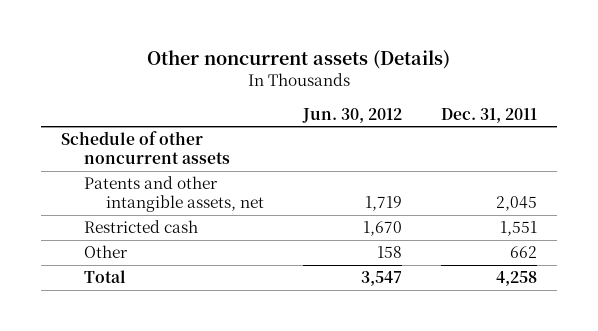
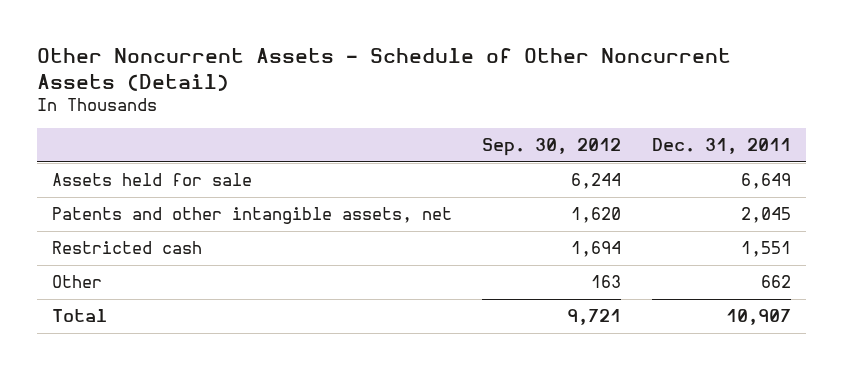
[147,50,451,70] Other noncurrent assets (Details) -> [36,47,731,91] Other Noncurrent Assets - Schedule of Other Noncurrent Assets (Detail)
[302,107,403,123] Jun. 30, 2012 -> none
none -> [482,138,622,157] Sep. 30, 2012
[60,131,230,165] Schedule of other noncurrent assets -> none
none -> [52,173,253,187] Assets held for sale
[496,271,538,287] 4,258 -> [725,309,791,326] 10,907

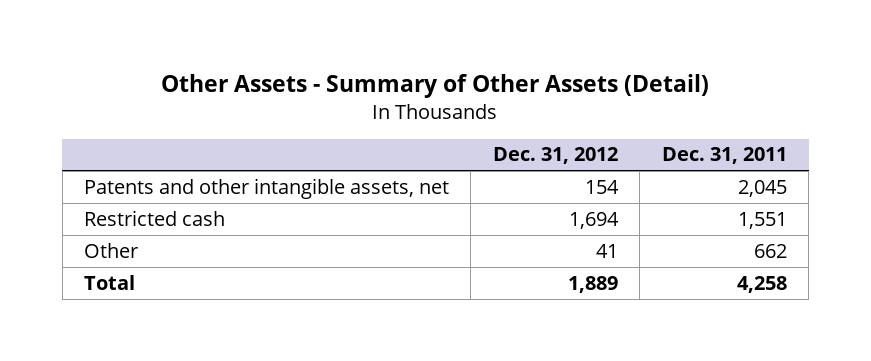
[36,47,731,91] Other Noncurrent Assets - Schedule of Other Noncurrent Assets (Detail) -> [161,74,710,99] Other Assets - Summary of Other Assets (Detail)
[482,138,622,157] Sep. 30, 2012 -> none
none -> [492,147,618,165] Dec. 31, 2012
[52,173,253,187] Assets held for sale -> none
[725,309,791,326] 10,907 -> [736,275,787,293] 4,258

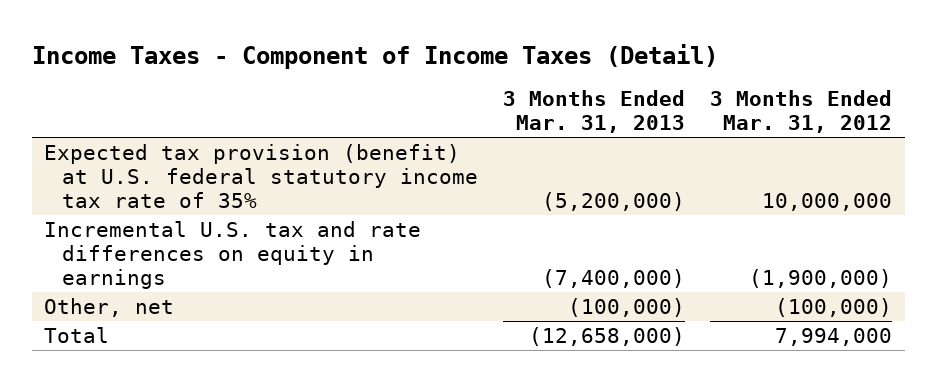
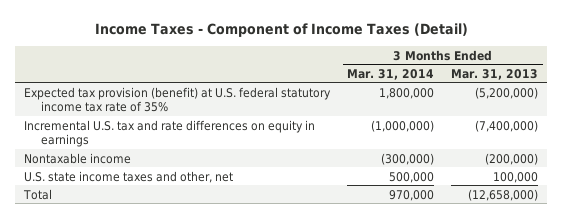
[710,90,893,133] 3 Months Ended Mar. 31, 2012 -> none
none -> [347,68,435,80] Mar. 31, 2014
[44,298,175,318] Other, net -> none
none -> [23,152,131,164] Nontaxable income
none -> [23,170,233,183] U.S. state income taxes and other, net

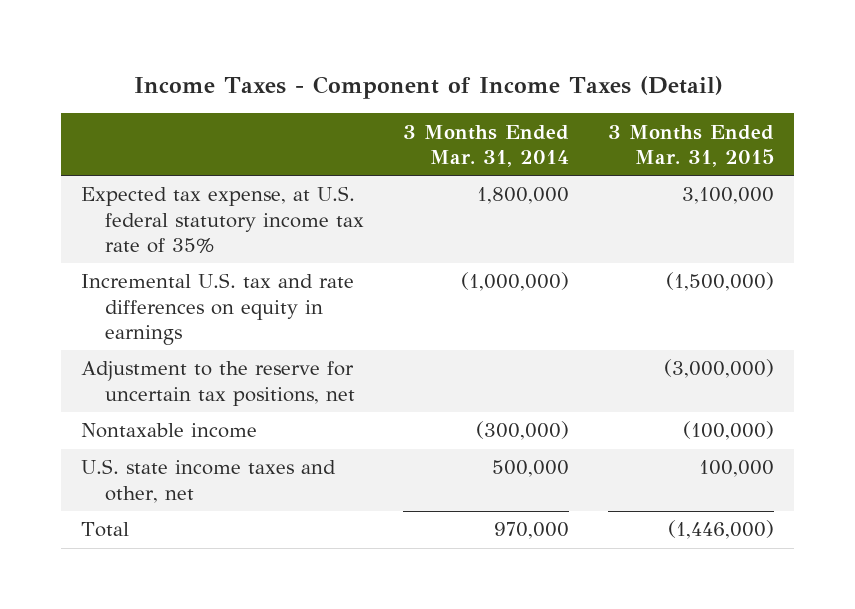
[451,68,539,80] Mar. 31, 2013 -> none
none -> [608,124,775,167] 3 Months Ended Mar. 31, 2015
[23,86,331,112] Expected tax provision (benefit) at U.S. federal statutory income tax rate of 35% -> [80,186,365,253] Expected tax expense, at U.S. federal statutory income tax rate of 35%
none -> [80,361,356,406] Adjustment to the reserve for uncertain tax positions, net

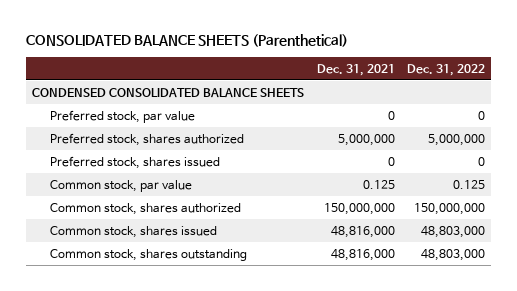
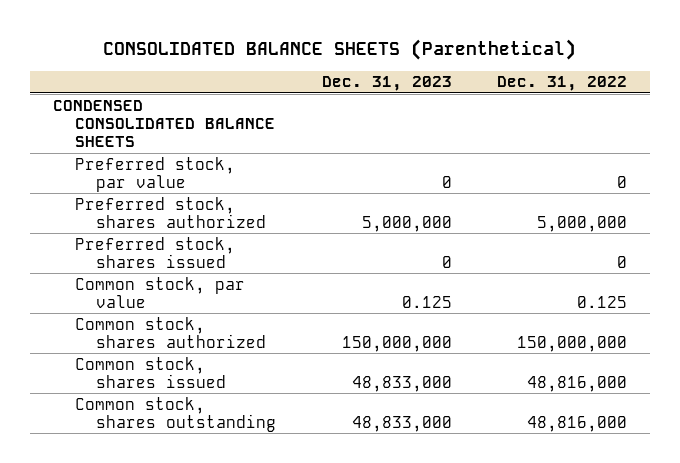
[316,63,395,76] Dec. 31, 2021 -> none
none -> [321,76,452,92] Dec. 31, 2023
[420,225,485,238] 48,803,000 -> [527,375,628,392] 48,816,000
[420,248,485,261] 48,803,000 -> [527,415,628,432] 48,816,000

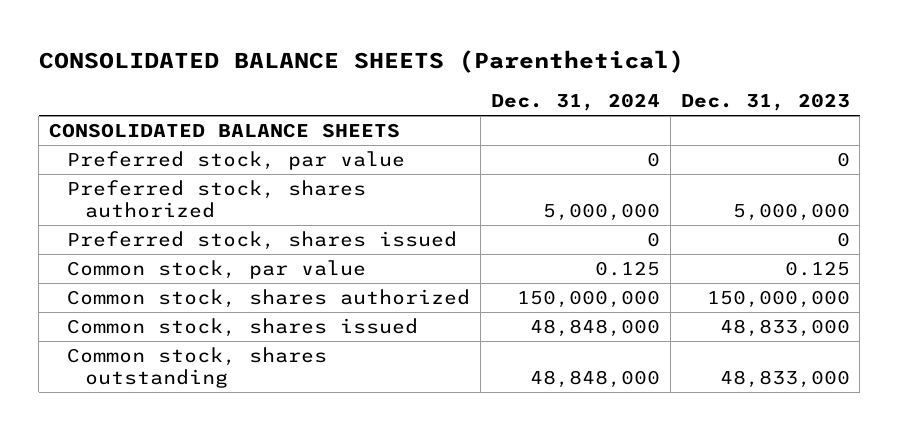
[497,76,628,92] Dec. 31, 2022 -> none
none -> [490,93,660,112] Dec. 31, 2024
[52,99,275,148] CONDENSED CONSOLIDATED BALANCE SHEETS -> [48,123,400,139] CONSOLIDATED BALANCE SHEETS

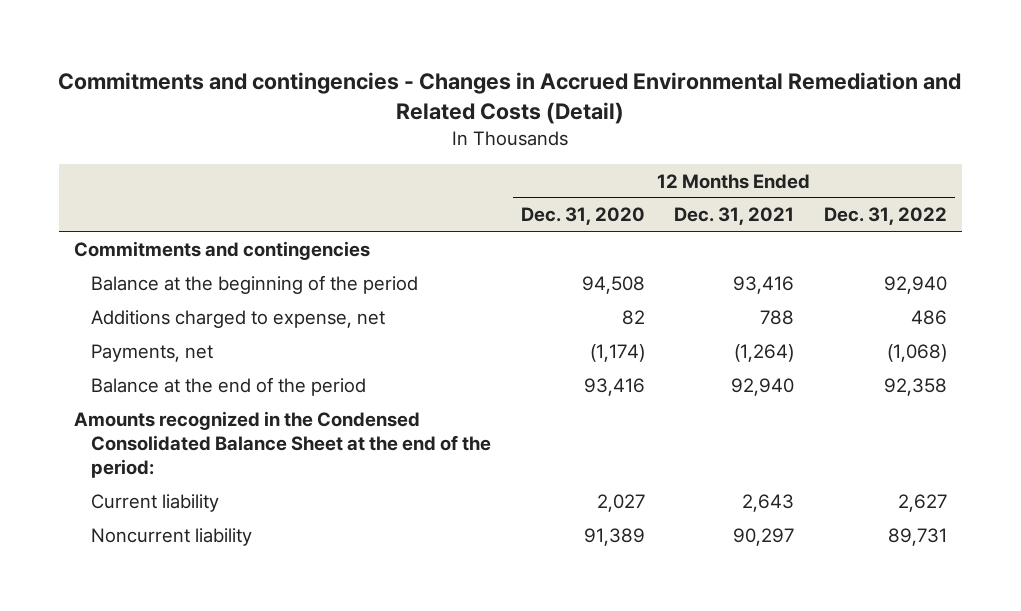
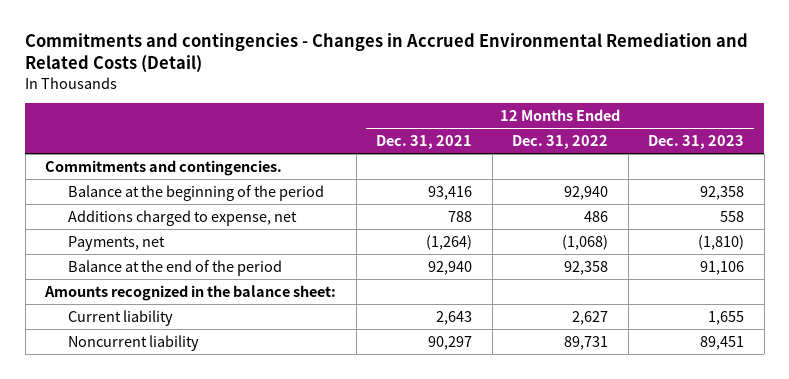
[520,207,645,226] Dec. 31, 2020 -> none
none -> [648,134,745,149] Dec. 31, 2023
[73,240,370,260] Commitments and contingencies -> [45,159,283,176] Commitments and contingencies.
[73,410,491,478] Amounts recognized in the Condensed Consolidated Balance Sheet at the end of the period: -> [44,284,337,301] Amounts recognized in the balance sheet:

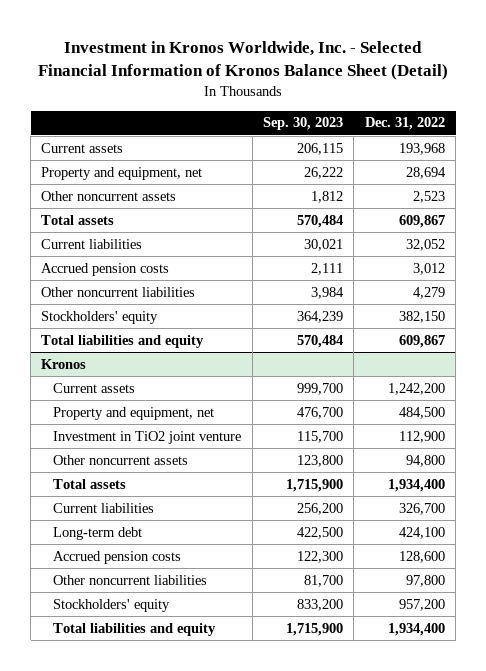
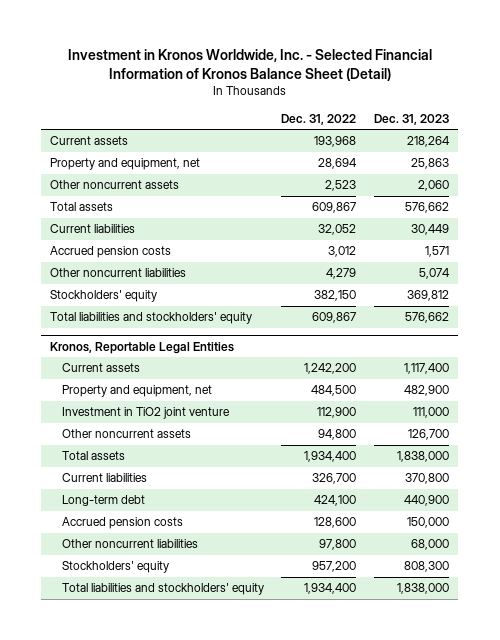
[263,117,344,131] Sep. 30, 2023 -> none
none -> [374,113,450,125] Dec. 31, 2023
[41,358,87,369] Kronos -> none
[41,334,205,348] Total liabilities and equity -> [50,312,253,325] Total liabilities and stockholders' equity
none -> [50,341,235,354] Kronos, Reportable Legal Entities
[53,622,217,636] Total liabilities and equity -> [61,583,264,596] Total liabilities and stockholders' equity

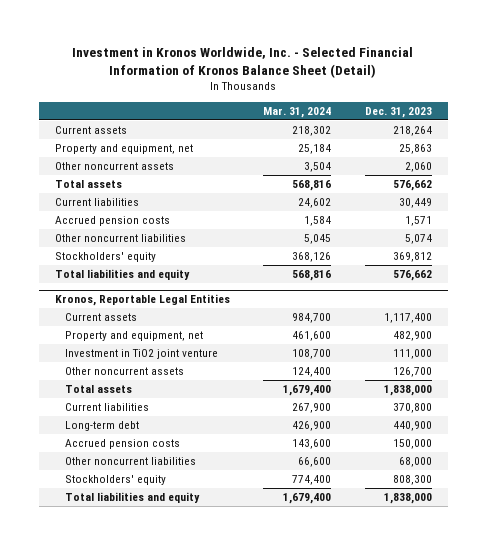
[281,113,357,125] Dec. 31, 2022 -> none
none -> [263,106,332,118] Mar. 31, 2024
[50,312,253,325] Total liabilities and stockholders' equity -> [55,269,191,281] Total liabilities and equity
[61,583,264,596] Total liabilities and stockholders' equity -> [65,492,201,504] Total liabilities and equity

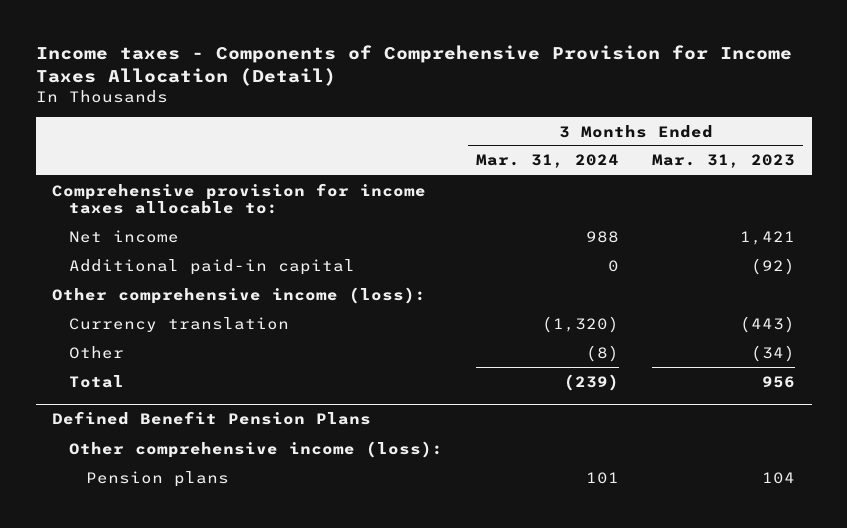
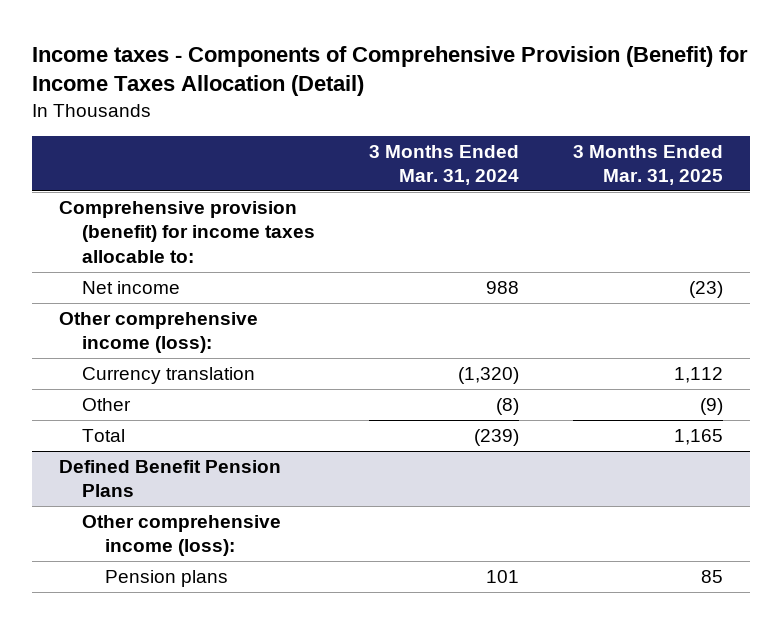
[35,44,792,86] Income taxes - Components of Comprehensive Provision for Income Taxes Allocation (Detail) -> [32,45,749,97] Income taxes - Components of Comprehensive Provision (Benefit) for Income Taxes Allocation (Detail)
[652,154,796,169] Mar. 31, 2023 -> none
none -> [573,144,724,186] 3 Months Ended Mar. 31, 2025
[52,182,427,215] Comprehensive provision for income taxes allocable to: -> [59,200,316,263] Comprehensive provision (benefit) for income taxes allocable to:
[69,258,356,275] Additional paid-in capital -> none

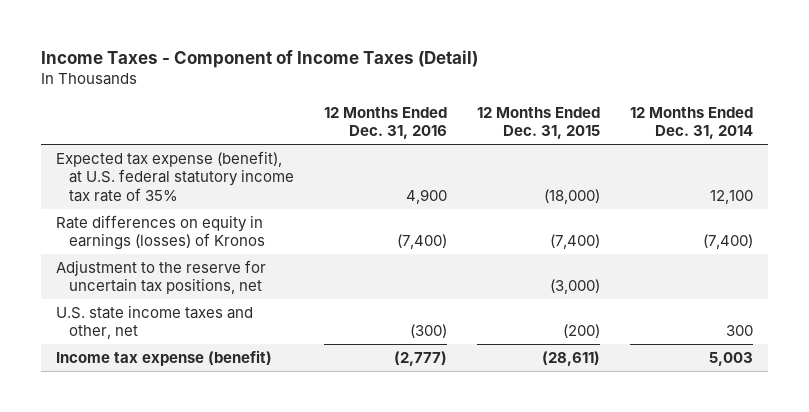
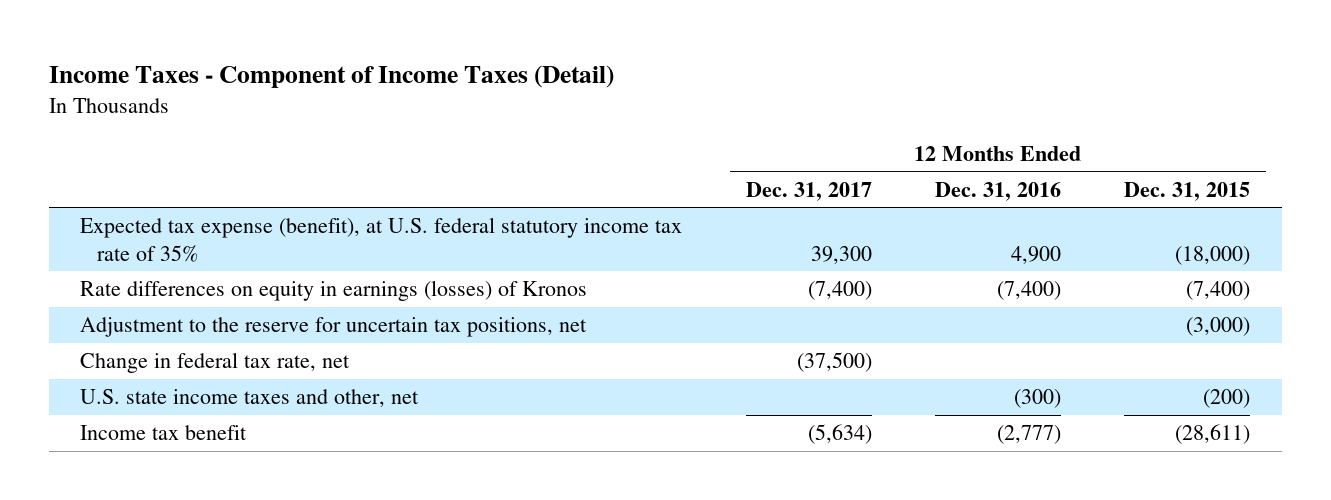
[630,106,754,140] 12 Months Ended Dec. 31, 2014 -> none
none -> [745,181,872,201] Dec. 31, 2017
none -> [80,352,351,374] Change in federal tax rate, net
[55,349,272,366] Income tax expense (benefit) -> [80,425,248,441] Income tax benefit

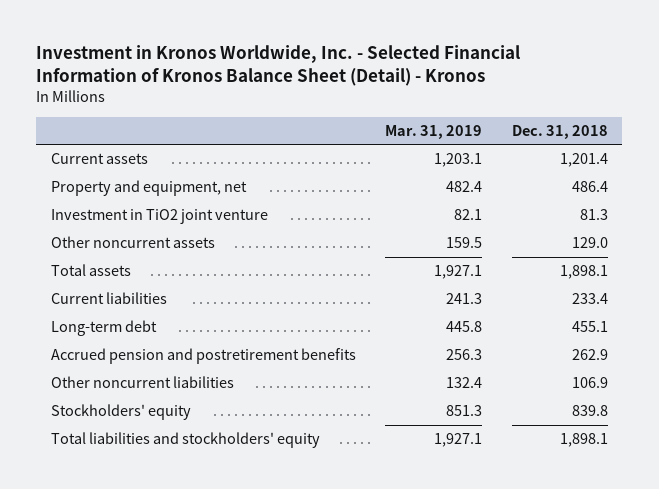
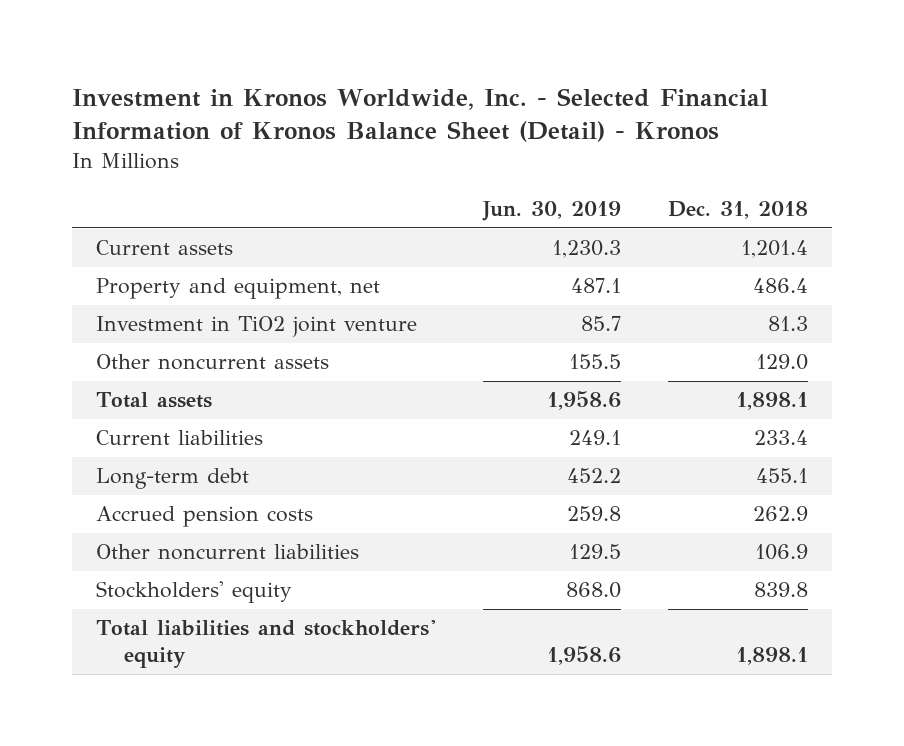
[385,124,483,139] Mar. 31, 2019 -> none
none -> [481,201,621,222] Jun. 30, 2019
[51,348,357,365] Accrued pension and postretirement benefits -> [96,506,314,528] Accrued pension costs

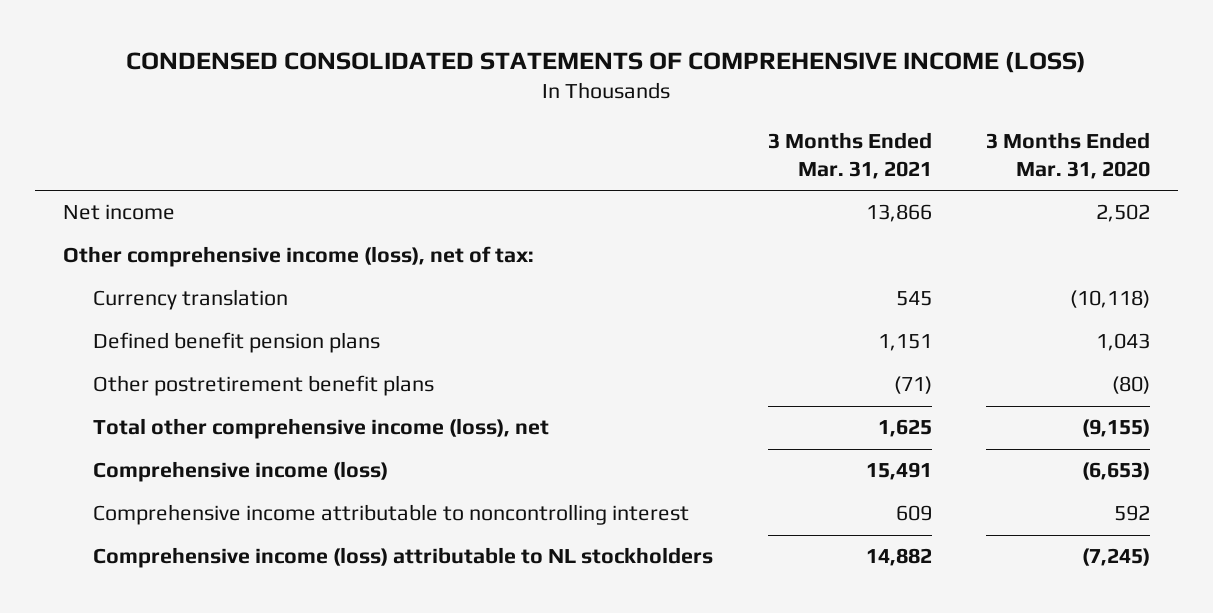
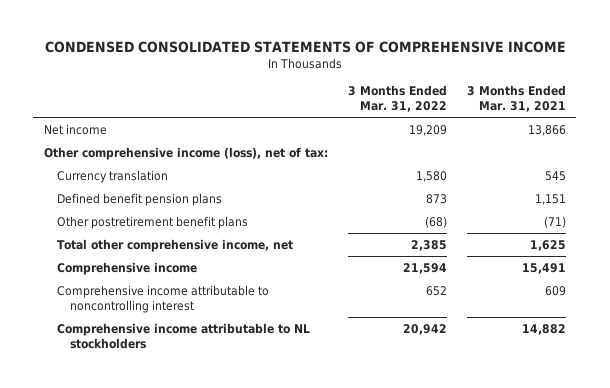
[126,51,1087,73] CONDENSED CONSOLIDATED STATEMENTS OF COMPREHENSIVE INCOME (LOSS) -> [44,40,566,53] CONDENSED CONSOLIDATED STATEMENTS OF COMPREHENSIVE INCOME
[986,132,1151,179] 3 Months Ended Mar. 31, 2020 -> none
none -> [347,85,447,113] 3 Months Ended Mar. 31, 2022
[92,418,549,440] Total other comprehensive income (loss), net -> [56,238,293,252] Total other comprehensive income, net
[92,461,388,483] Comprehensive income (loss) -> [56,261,197,275] Comprehensive income
[92,547,713,569] Comprehensive income (loss) attributable to NL stockholders -> [56,322,310,349] Comprehensive income attributable to NL stockholders

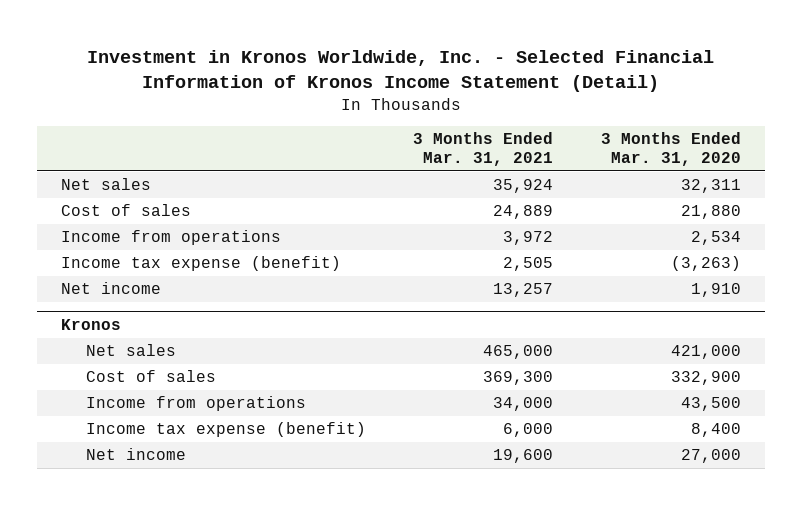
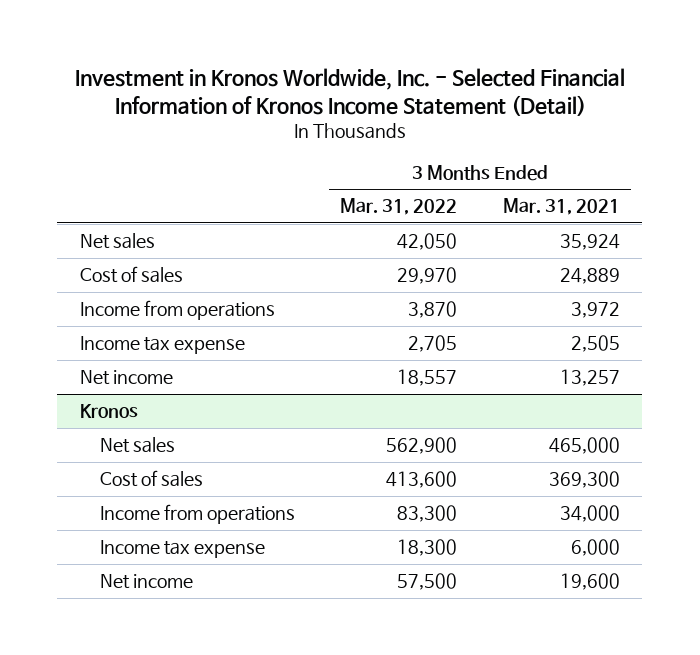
[601,132,742,167] 3 Months Ended Mar. 31, 2020 -> none
none -> [340,198,458,216] Mar. 31, 2022
[61,256,342,272] Income tax expense (benefit) -> [79,336,245,355] Income tax expense
[85,422,366,438] Income tax expense (benefit) -> [99,540,265,559] Income tax expense

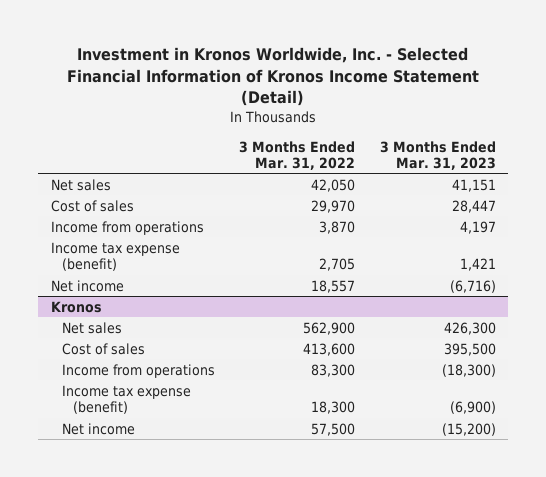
[502,198,620,216] Mar. 31, 2021 -> none
none -> [379,140,496,170] 3 Months Ended Mar. 31, 2023
[79,336,245,355] Income tax expense -> [50,241,180,272] Income tax expense (benefit)
[99,540,265,559] Income tax expense -> [61,384,191,415] Income tax expense (benefit)

